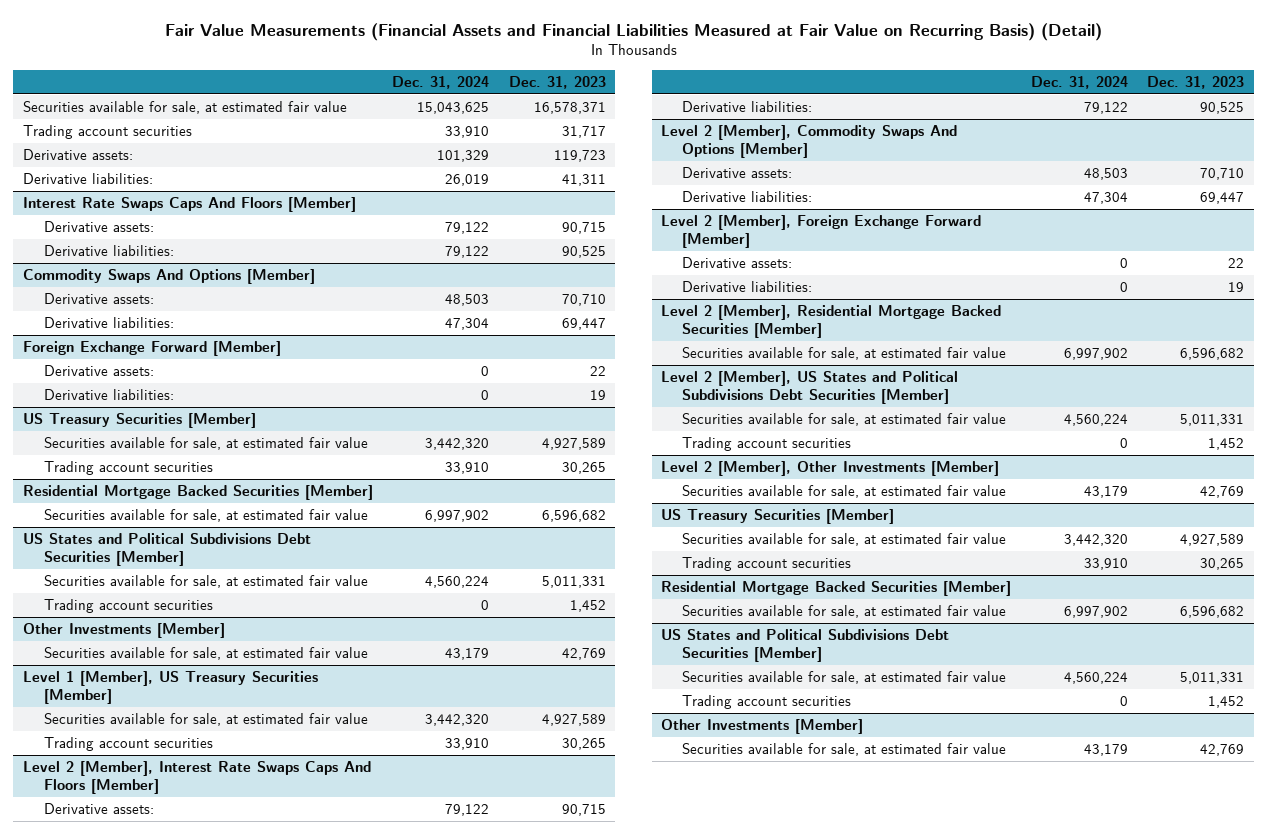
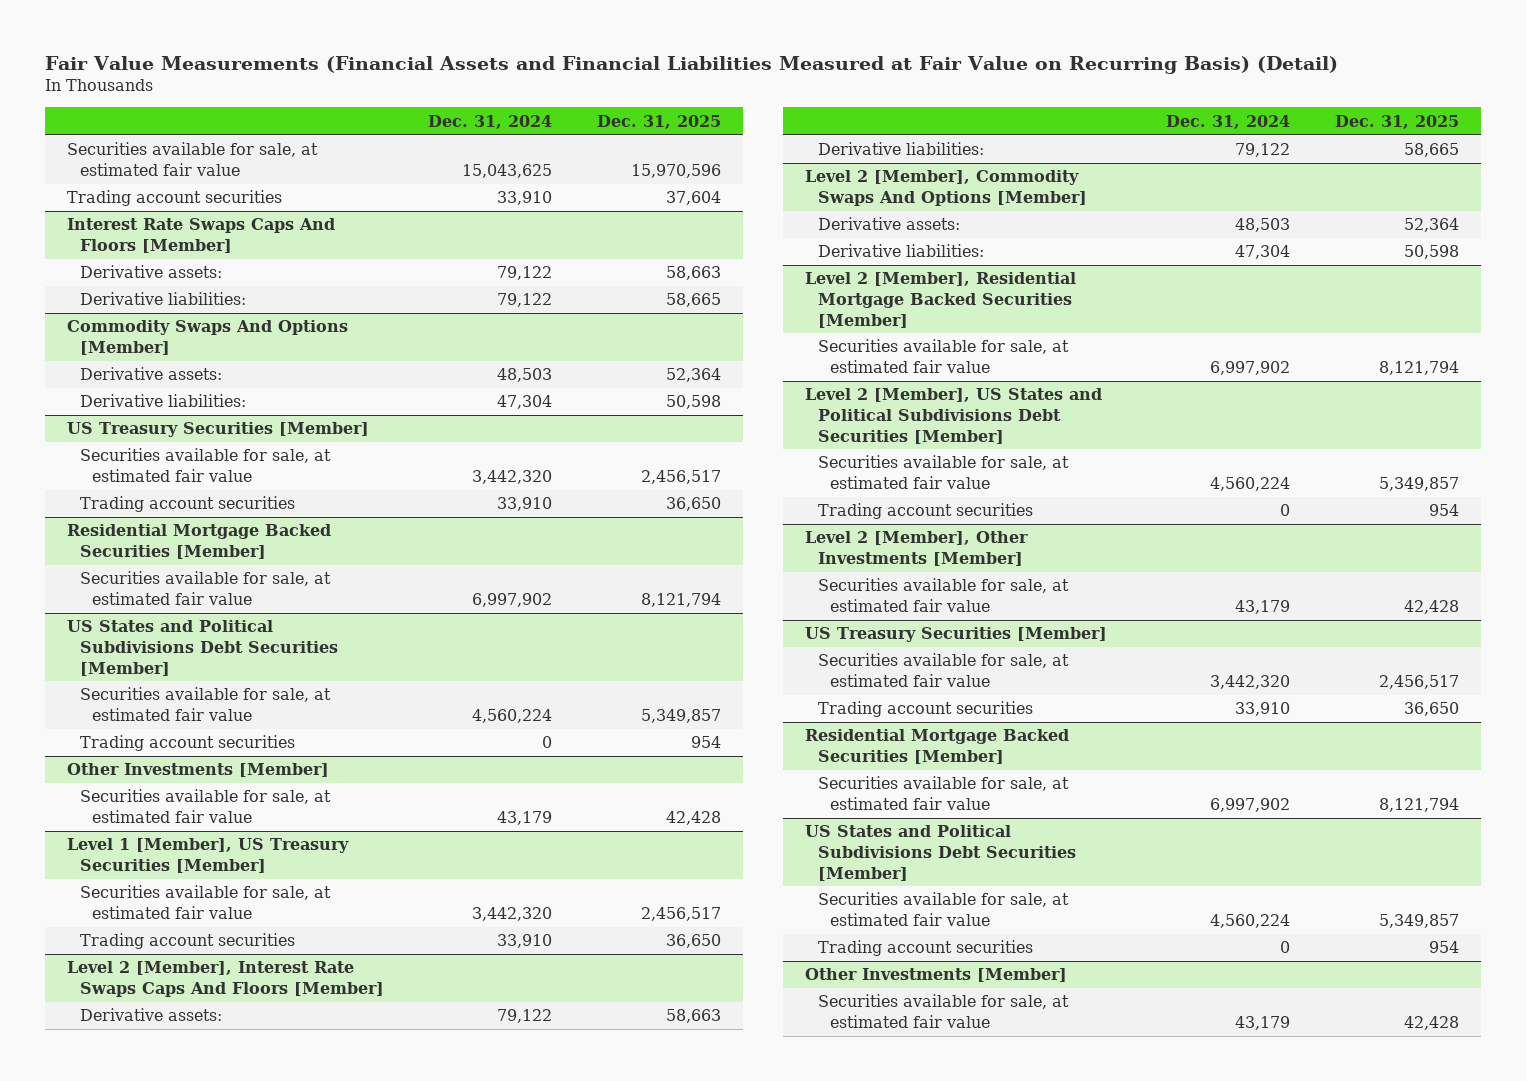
[508,75,606,89] Dec. 31, 2023 -> none
none -> [596,114,721,129] Dec. 31, 2025
[23,148,134,160] Derivative assets: -> none
[23,172,154,184] Derivative liabilities: -> none
[23,340,282,356] Foreign Exchange Forward [Member] -> none
[44,364,155,376] Derivative assets: -> none
[44,388,175,400] Derivative liabilities: -> none
[661,214,982,248] Level 2 [Member], Foreign Exchange Forward [Member] -> none
[682,256,793,268] Derivative assets: -> none
[682,280,813,292] Derivative liabilities: -> none

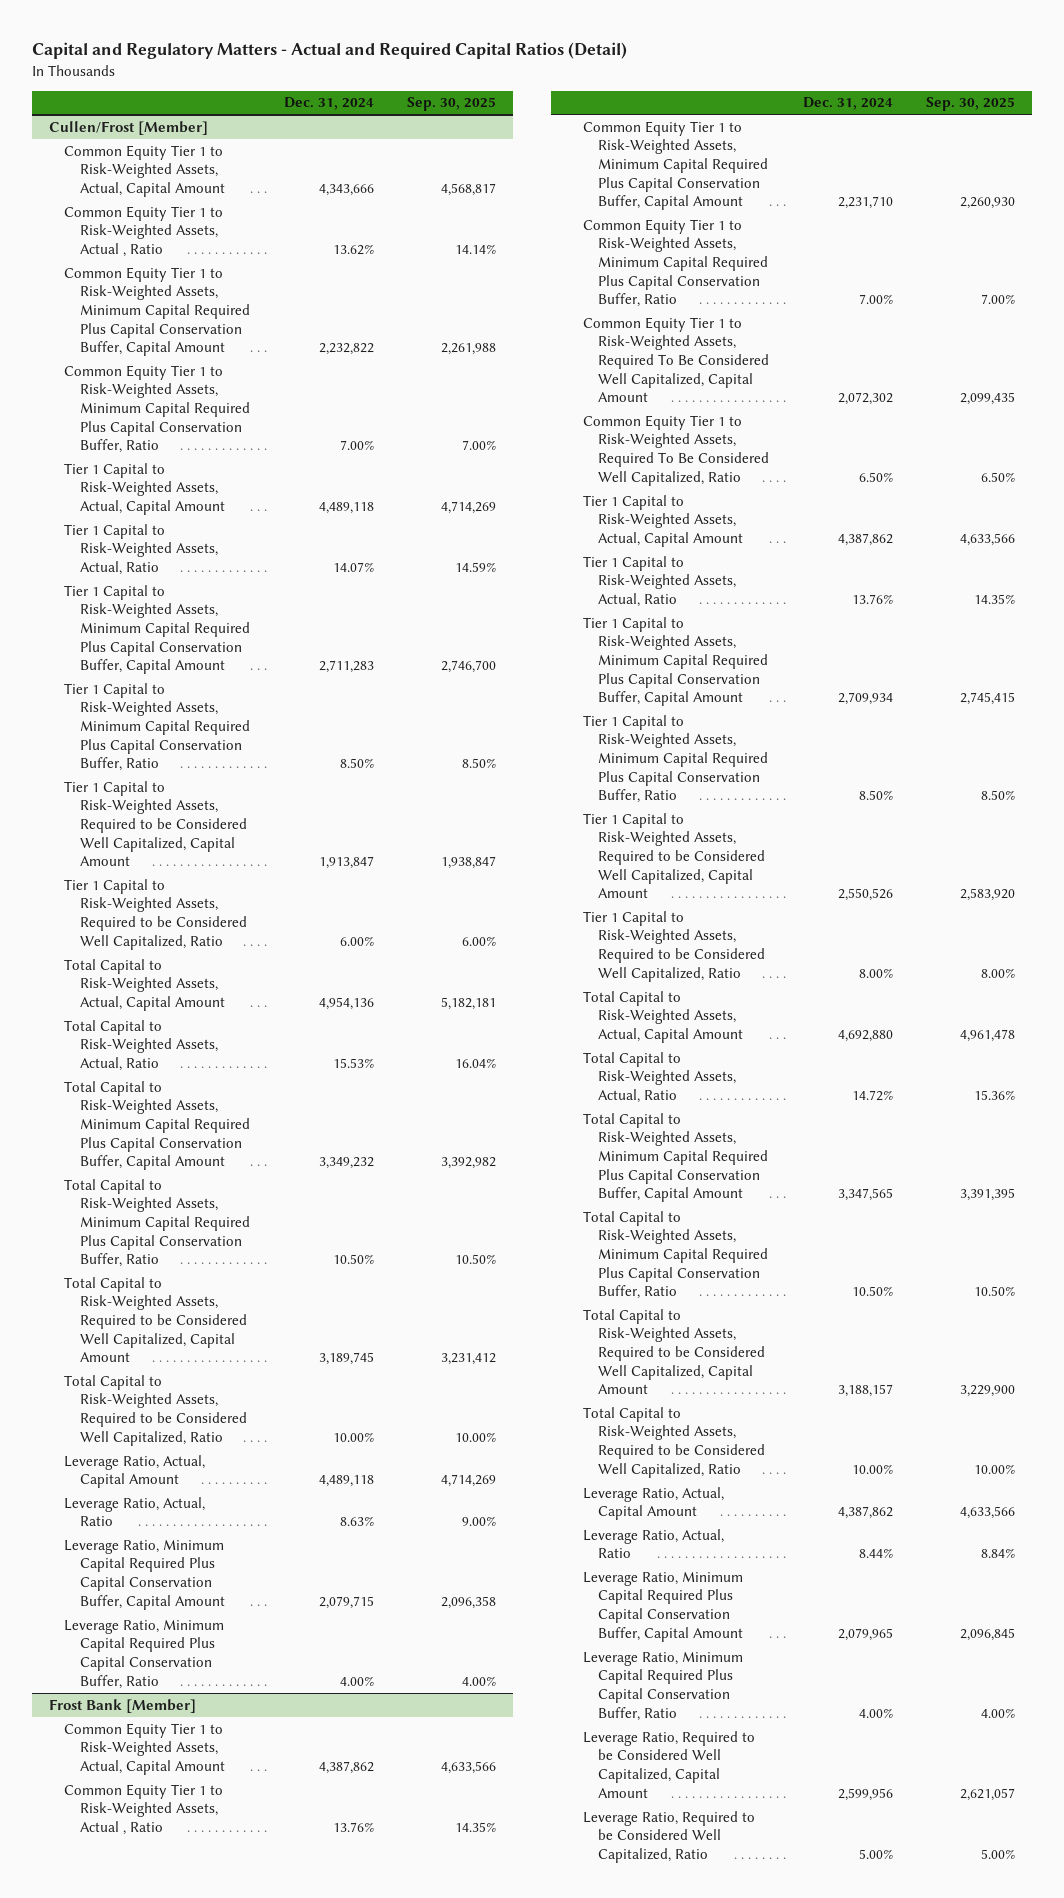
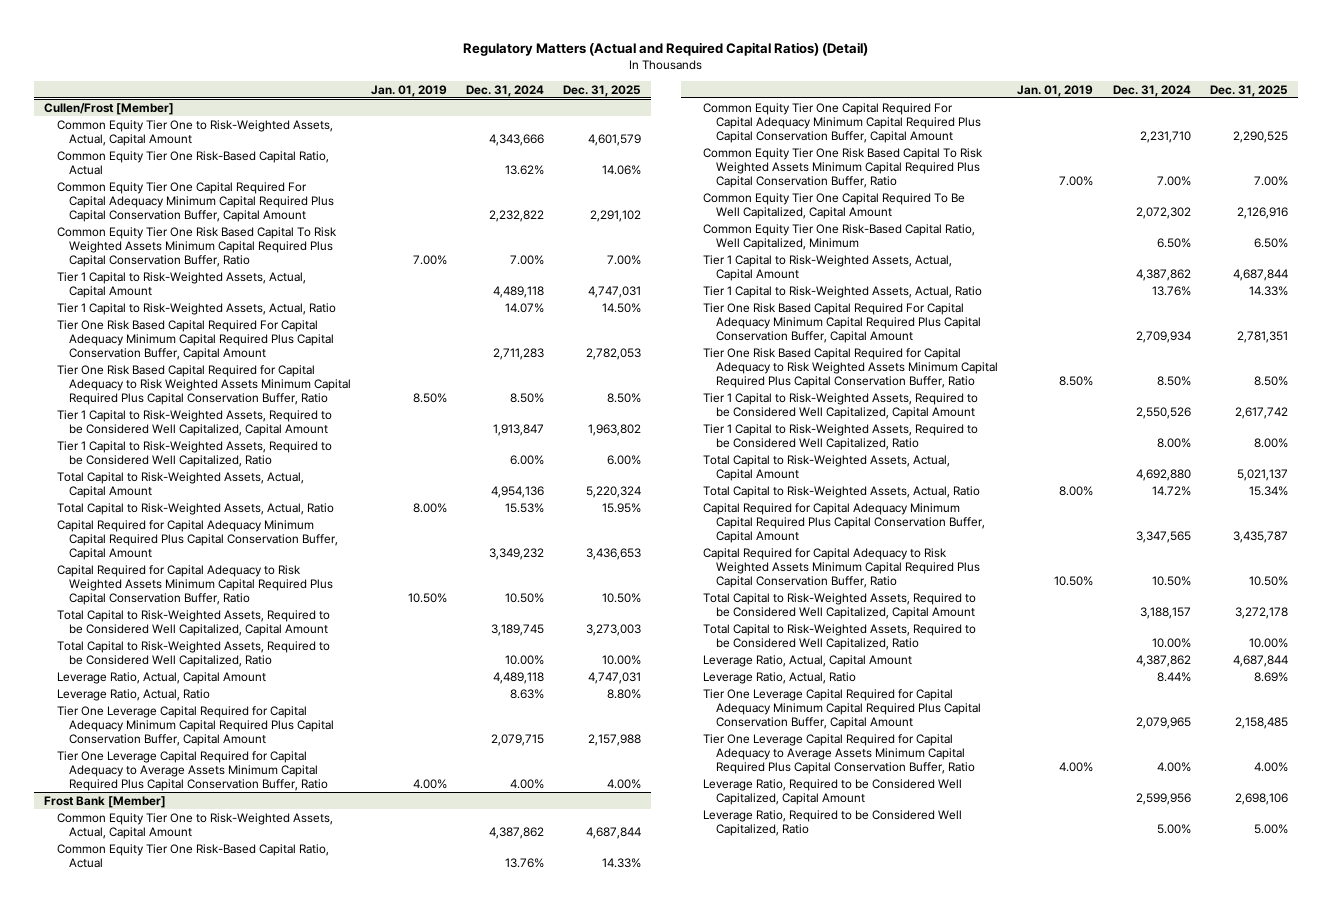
[32,42,628,60] Capital and Regulatory Matters - Actual and Required Capital Ratios (Detail) -> [463,41,869,56] Regulatory Matters (Actual and Required Capital Ratios) (Detail)
[407,97,497,112] Sep. 30, 2025 -> none
none -> [370,84,447,97] Jan. 01, 2019
none -> [563,84,642,97] Dec. 31, 2025
[64,144,225,197] Common Equity Tier 1 to Risk-Weighted Assets, Actual, Capital Amount -> [56,119,333,146] Common Equity Tier One to Risk-Weighted Assets, Actual, Capital Amount
[64,205,224,257] Common Equity Tier 1 to Risk-Weighted Assets, Actual , Ratio -> [56,150,329,175] Common Equity Tier One Risk-Based Capital Ratio, Actual
[64,266,250,357] Common Equity Tier 1 to Risk-Weighted Assets, Minimum Capital Required Plus Capital Conservation Buffer, Capital Amount -> [56,181,335,222] Common Equity Tier One Capital Required For Capital Adequacy Minimum Capital Required Plus Capital Conservation Buffer, Capital Amount
[64,364,250,454] Common Equity Tier 1 to Risk-Weighted Assets, Minimum Capital Required Plus Capital Conservation Buffer, Ratio -> [56,226,337,267] Common Equity Tier One Risk Based Capital To Risk Weighted Assets Minimum Capital Required Plus Capital Conservation Buffer, Ratio
[64,584,250,675] Tier 1 Capital to Risk-Weighted Assets, Minimum Capital Required Plus Capital Conservation Buffer, Capital Amount -> [56,319,335,360] Tier One Risk Based Capital Required For Capital Adequacy Minimum Capital Required Plus Capital Conservation Buffer, Capital Amount
[64,682,250,772] Tier 1 Capital to Risk-Weighted Assets, Minimum Capital Required Plus Capital Conservation Buffer, Ratio -> [56,364,352,405] Tier One Risk Based Capital Required for Capital Adequacy to Risk Weighted Assets Minimum Capital Required Plus Capital Conservation Buffer, Ratio
[64,1080,250,1171] Total Capital to Risk-Weighted Assets, Minimum Capital Required Plus Capital Conservation Buffer, Capital Amount -> [56,519,339,560] Capital Required for Capital Adequacy Minimum Capital Required Plus Capital Conservation Buffer, Capital Amount
[64,1178,250,1268] Total Capital to Risk-Weighted Assets, Minimum Capital Required Plus Capital Conservation Buffer, Ratio -> [56,564,334,605] Capital Required for Capital Adequacy to Risk Weighted Assets Minimum Capital Required Plus Capital Conservation Buffer, Ratio
[64,1539,225,1610] Leverage Ratio, Minimum Capital Required Plus Capital Conservation Buffer, Capital Amount -> [56,705,335,746] Tier One Leverage Capital Required for Capital Adequacy Minimum Capital Required Plus Capital Conservation Buffer, Capital Amount
[64,1619,225,1689] Leverage Ratio, Minimum Capital Required Plus Capital Conservation Buffer, Ratio -> [56,750,329,791] Tier One Leverage Capital Required for Capital Adequacy to Average Assets Minimum Capital Required Plus Capital Conservation Buffer, Ratio
[64,1722,225,1775] Common Equity Tier 1 to Risk-Weighted Assets, Actual, Capital Amount -> [56,812,333,839] Common Equity Tier One to Risk-Weighted Assets, Actual, Capital Amount
[64,1783,224,1835] Common Equity Tier 1 to Risk-Weighted Assets, Actual , Ratio -> [56,843,329,868] Common Equity Tier One Risk-Based Capital Ratio, Actual
[582,120,769,211] Common Equity Tier 1 to Risk-Weighted Assets, Minimum Capital Required Plus Capital Conservation Buffer, Capital Amount -> [703,102,981,143] Common Equity Tier One Capital Required For Capital Adequacy Minimum Capital Required Plus Capital Conservation Buffer, Capital Amount
[582,218,769,308] Common Equity Tier 1 to Risk-Weighted Assets, Minimum Capital Required Plus Capital Conservation Buffer, Ratio -> [703,147,984,188] Common Equity Tier One Risk Based Capital To Risk Weighted Assets Minimum Capital Required Plus Capital Conservation Buffer, Ratio
[582,316,770,403] Common Equity Tier 1 to Risk-Weighted Assets, Required To Be Considered Well Capitalized, Capital Amount -> [703,192,966,219] Common Equity Tier One Capital Required To Be Well Capitalized, Capital Amount
[582,414,770,486] Common Equity Tier 1 to Risk-Weighted Assets, Required To Be Considered Well Capitalized, Ratio -> [703,223,976,250] Common Equity Tier One Risk-Based Capital Ratio, Well Capitalized, Minimum
[582,616,769,707] Tier 1 Capital to Risk-Weighted Assets, Minimum Capital Required Plus Capital Conservation Buffer, Capital Amount -> [703,302,981,343] Tier One Risk Based Capital Required For Capital Adequacy Minimum Capital Required Plus Capital Conservation Buffer, Capital Amount
[582,714,769,804] Tier 1 Capital to Risk-Weighted Assets, Minimum Capital Required Plus Capital Conservation Buffer, Ratio -> [703,347,998,388] Tier One Risk Based Capital Required for Capital Adequacy to Risk Weighted Assets Minimum Capital Required Plus Capital Conservation Buffer, Ratio
[582,1112,769,1203] Total Capital to Risk-Weighted Assets, Minimum Capital Required Plus Capital Conservation Buffer, Capital Amount -> [703,502,985,543] Capital Required for Capital Adequacy Minimum Capital Required Plus Capital Conservation Buffer, Capital Amount
[582,1210,769,1300] Total Capital to Risk-Weighted Assets, Minimum Capital Required Plus Capital Conservation Buffer, Ratio -> [703,547,980,588] Capital Required for Capital Adequacy to Risk Weighted Assets Minimum Capital Required Plus Capital Conservation Buffer, Ratio
[582,1571,744,1642] Leverage Ratio, Minimum Capital Required Plus Capital Conservation Buffer, Capital Amount -> [703,688,981,729] Tier One Leverage Capital Required for Capital Adequacy Minimum Capital Required Plus Capital Conservation Buffer, Capital Amount
[582,1651,743,1721] Leverage Ratio, Minimum Capital Required Plus Capital Conservation Buffer, Ratio -> [703,733,975,774] Tier One Leverage Capital Required for Capital Adequacy to Average Assets Minimum Capital Required Plus Capital Conservation Buffer, Ratio

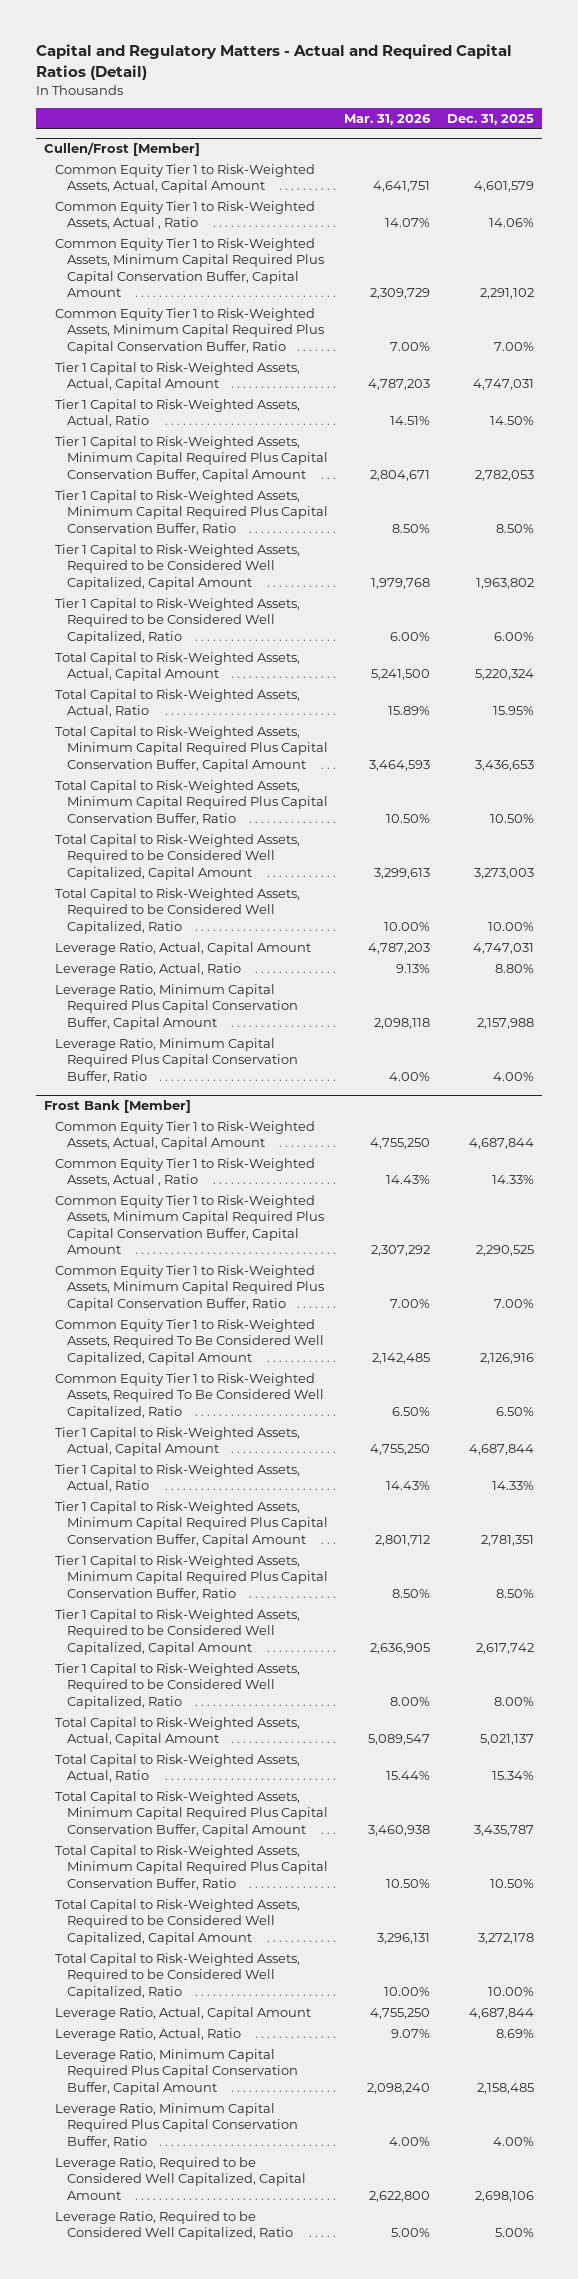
[463,41,869,56] Regulatory Matters (Actual and Required Capital Ratios) (Detail) -> [35,44,512,80] Capital and Regulatory Matters - Actual and Required Capital Ratios (Detail)
[370,84,447,97] Jan. 01, 2019 -> none
[466,84,545,97] Dec. 31, 2024 -> none
none -> [344,113,432,125] Mar. 31, 2026
[56,119,333,146] Common Equity Tier One to Risk-Weighted Assets, Actual, Capital Amount -> [55,164,316,194] Common Equity Tier 1 to Risk-Weighted Assets, Actual, Capital Amount
[56,150,329,175] Common Equity Tier One Risk-Based Capital Ratio, Actual -> [55,201,316,230] Common Equity Tier 1 to Risk-Weighted Assets, Actual , Ratio
[56,181,335,222] Common Equity Tier One Capital Required For Capital Adequacy Minimum Capital Required Plus Capital Conservation Buffer, Capital Amount -> [55,238,324,297] Common Equity Tier 1 to Risk-Weighted Assets, Minimum Capital Required Plus Capital Conservation Buffer, Capital Amount
[56,226,337,267] Common Equity Tier One Risk Based Capital To Risk Weighted Assets Minimum Capital Required Plus Capital Conservation Buffer, Ratio -> [55,308,324,354] Common Equity Tier 1 to Risk-Weighted Assets, Minimum Capital Required Plus Capital Conservation Buffer, Ratio
[56,319,335,360] Tier One Risk Based Capital Required For Capital Adequacy Minimum Capital Required Plus Capital Conservation Buffer, Capital Amount -> [55,436,328,482] Tier 1 Capital to Risk-Weighted Assets, Minimum Capital Required Plus Capital Conservation Buffer, Capital Amount
[56,364,352,405] Tier One Risk Based Capital Required for Capital Adequacy to Risk Weighted Assets Minimum Capital Required Plus Capital Conservation Buffer, Ratio -> [55,490,328,535] Tier 1 Capital to Risk-Weighted Assets, Minimum Capital Required Plus Capital Conservation Buffer, Ratio
[56,519,339,560] Capital Required for Capital Adequacy Minimum Capital Required Plus Capital Conservation Buffer, Capital Amount -> [55,726,328,772] Total Capital to Risk-Weighted Assets, Minimum Capital Required Plus Capital Conservation Buffer, Capital Amount
[56,564,334,605] Capital Required for Capital Adequacy to Risk Weighted Assets Minimum Capital Required Plus Capital Conservation Buffer, Ratio -> [55,780,328,825] Total Capital to Risk-Weighted Assets, Minimum Capital Required Plus Capital Conservation Buffer, Ratio
[56,705,335,746] Tier One Leverage Capital Required for Capital Adequacy Minimum Capital Required Plus Capital Conservation Buffer, Capital Amount -> [55,984,298,1030] Leverage Ratio, Minimum Capital Required Plus Capital Conservation Buffer, Capital Amount
[56,750,329,791] Tier One Leverage Capital Required for Capital Adequacy to Average Assets Minimum Capital Required Plus Capital Conservation Buffer, Ratio -> [55,1038,298,1083] Leverage Ratio, Minimum Capital Required Plus Capital Conservation Buffer, Ratio
[56,812,333,839] Common Equity Tier One to Risk-Weighted Assets, Actual, Capital Amount -> [55,1121,316,1151] Common Equity Tier 1 to Risk-Weighted Assets, Actual, Capital Amount
[56,843,329,868] Common Equity Tier One Risk-Based Capital Ratio, Actual -> [55,1158,316,1187] Common Equity Tier 1 to Risk-Weighted Assets, Actual , Ratio
[703,102,981,143] Common Equity Tier One Capital Required For Capital Adequacy Minimum Capital Required Plus Capital Conservation Buffer, Capital Amount -> [55,1195,324,1254] Common Equity Tier 1 to Risk-Weighted Assets, Minimum Capital Required Plus Capital Conservation Buffer, Capital Amount
[703,147,984,188] Common Equity Tier One Risk Based Capital To Risk Weighted Assets Minimum Capital Required Plus Capital Conservation Buffer, Ratio -> [55,1265,324,1311] Common Equity Tier 1 to Risk-Weighted Assets, Minimum Capital Required Plus Capital Conservation Buffer, Ratio
[703,192,966,219] Common Equity Tier One Capital Required To Be Well Capitalized, Capital Amount -> [55,1319,324,1365] Common Equity Tier 1 to Risk-Weighted Assets, Required To Be Considered Well Capitalized, Capital Amount
[703,223,976,250] Common Equity Tier One Risk-Based Capital Ratio, Well Capitalized, Minimum -> [55,1373,324,1419] Common Equity Tier 1 to Risk-Weighted Assets, Required To Be Considered Well Capitalized, Ratio
[703,302,981,343] Tier One Risk Based Capital Required For Capital Adequacy Minimum Capital Required Plus Capital Conservation Buffer, Capital Amount -> [55,1501,328,1547] Tier 1 Capital to Risk-Weighted Assets, Minimum Capital Required Plus Capital Conservation Buffer, Capital Amount
[703,347,998,388] Tier One Risk Based Capital Required for Capital Adequacy to Risk Weighted Assets Minimum Capital Required Plus Capital Conservation Buffer, Ratio -> [55,1555,328,1600] Tier 1 Capital to Risk-Weighted Assets, Minimum Capital Required Plus Capital Conservation Buffer, Ratio
[703,502,985,543] Capital Required for Capital Adequacy Minimum Capital Required Plus Capital Conservation Buffer, Capital Amount -> [55,1791,328,1837] Total Capital to Risk-Weighted Assets, Minimum Capital Required Plus Capital Conservation Buffer, Capital Amount
[703,547,980,588] Capital Required for Capital Adequacy to Risk Weighted Assets Minimum Capital Required Plus Capital Conservation Buffer, Ratio -> [55,1845,328,1890] Total Capital to Risk-Weighted Assets, Minimum Capital Required Plus Capital Conservation Buffer, Ratio
[703,688,981,729] Tier One Leverage Capital Required for Capital Adequacy Minimum Capital Required Plus Capital Conservation Buffer, Capital Amount -> [55,2049,298,2095] Leverage Ratio, Minimum Capital Required Plus Capital Conservation Buffer, Capital Amount
[703,733,975,774] Tier One Leverage Capital Required for Capital Adequacy to Average Assets Minimum Capital Required Plus Capital Conservation Buffer, Ratio -> [55,2103,298,2148] Leverage Ratio, Minimum Capital Required Plus Capital Conservation Buffer, Ratio

